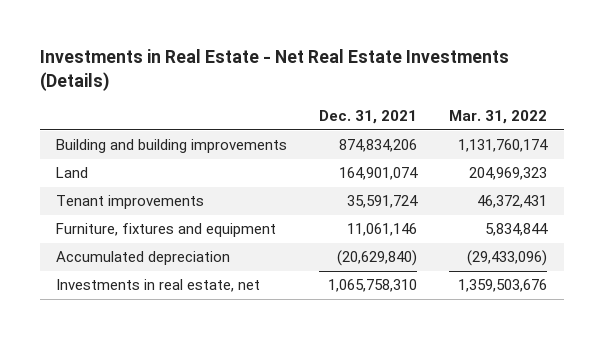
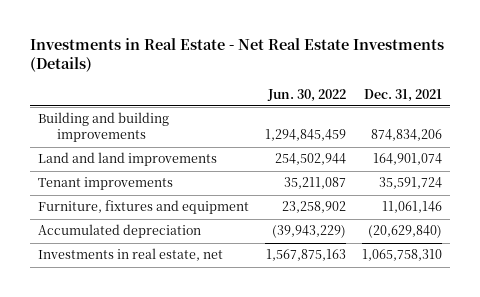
[449,110,548,125] Mar. 31, 2022 -> none
none -> [266,88,346,102] Jun. 30, 2022
[56,167,89,179] Land -> [37,152,217,167] Land and land improvements

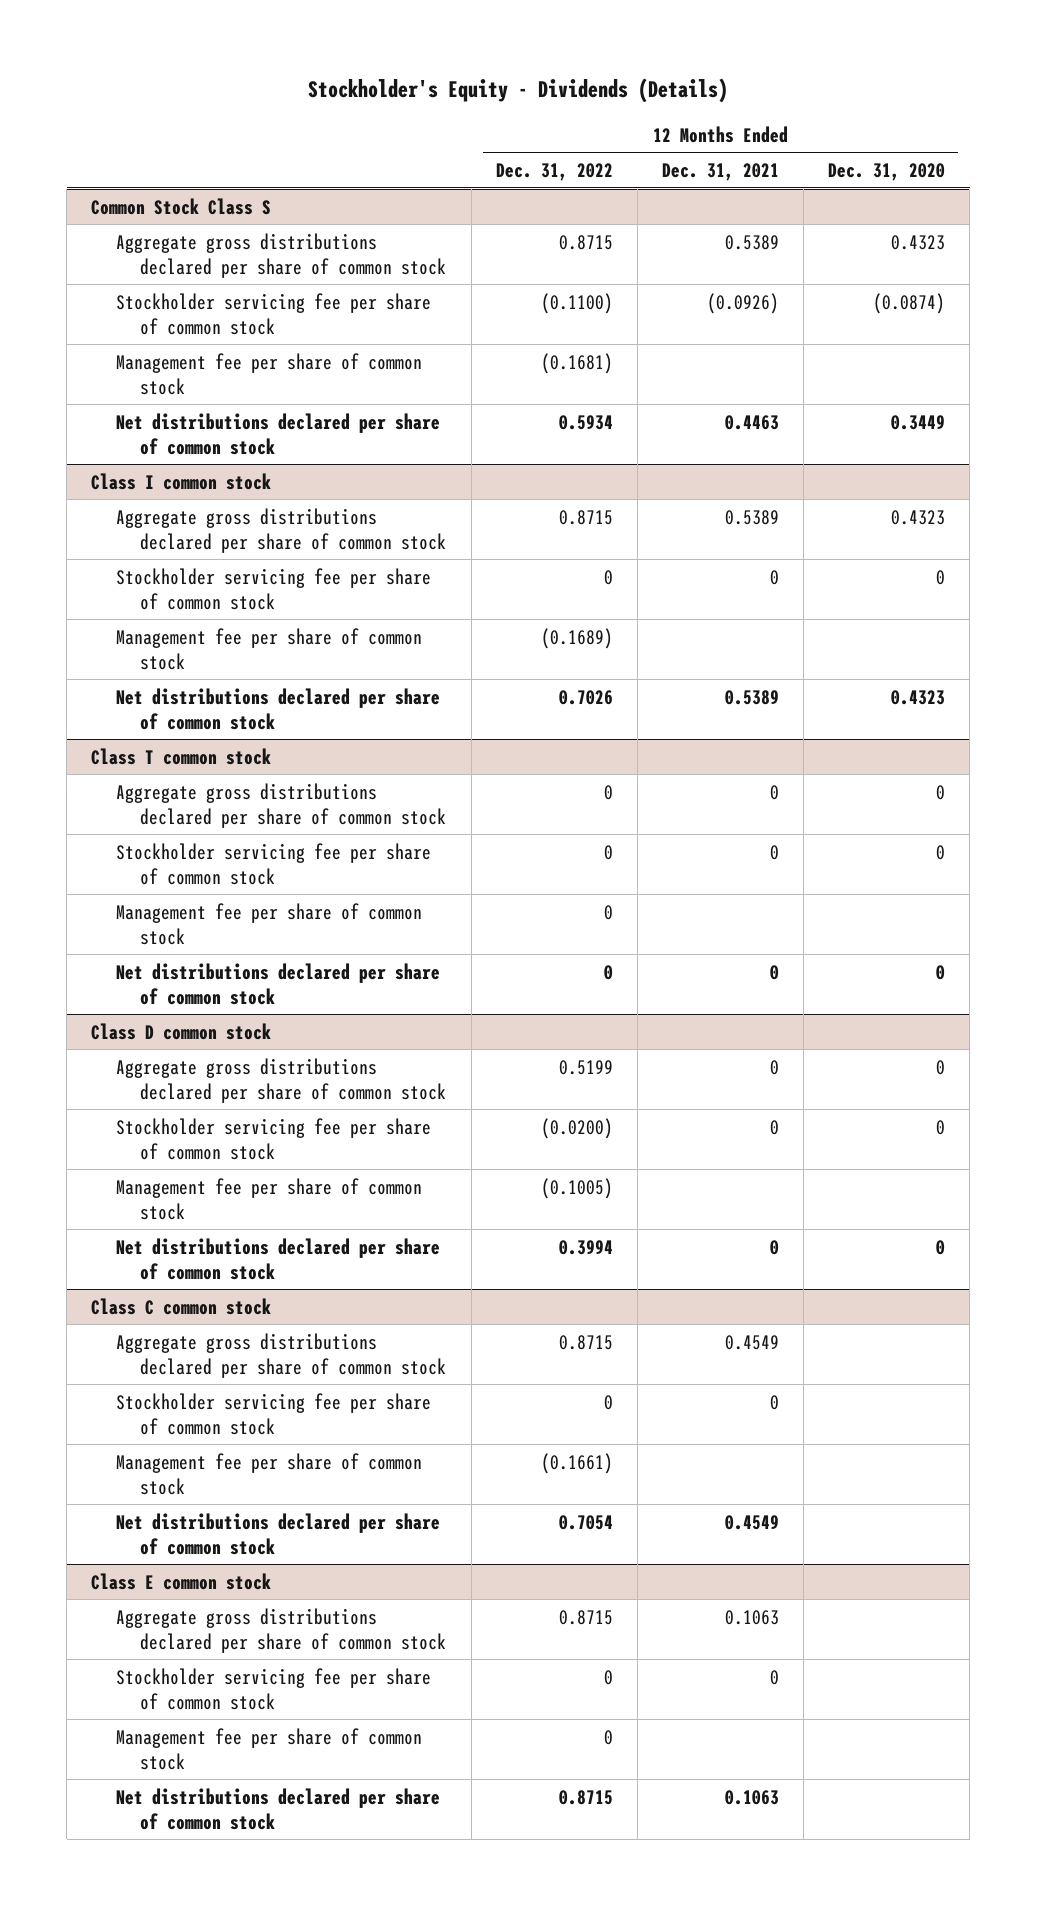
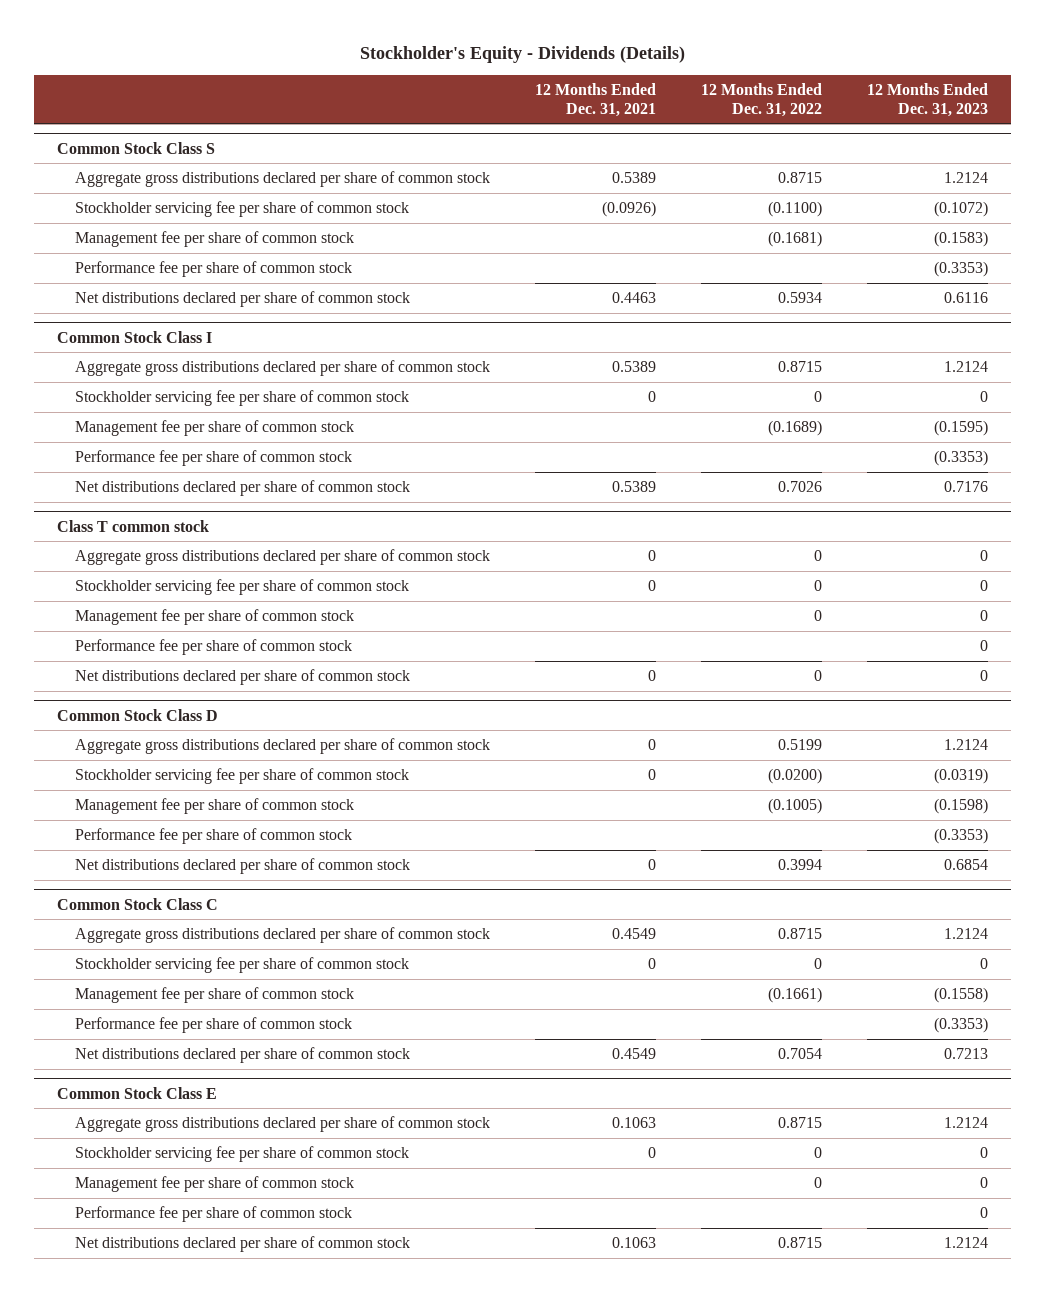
[828,162,946,181] Dec. 31, 2020 -> none
none -> [867,82,989,117] 12 Months Ended Dec. 31, 2023
none -> [75,260,353,277] Performance fee per share of common stock
[91,472,272,490] Class I common stock -> [56,330,212,343] Common Stock Class I
none -> [75,449,353,466] Performance fee per share of common stock
none -> [75,638,353,655] Performance fee per share of common stock
[91,1022,272,1040] Class D common stock -> [56,708,218,721] Common Stock Class D
none -> [75,827,353,844] Performance fee per share of common stock
[91,1297,272,1315] Class C common stock -> [56,897,218,910] Common Stock Class C
none -> [75,1016,353,1033] Performance fee per share of common stock
[91,1572,272,1590] Class E common stock -> [56,1086,217,1099] Common Stock Class E
none -> [75,1205,353,1222] Performance fee per share of common stock

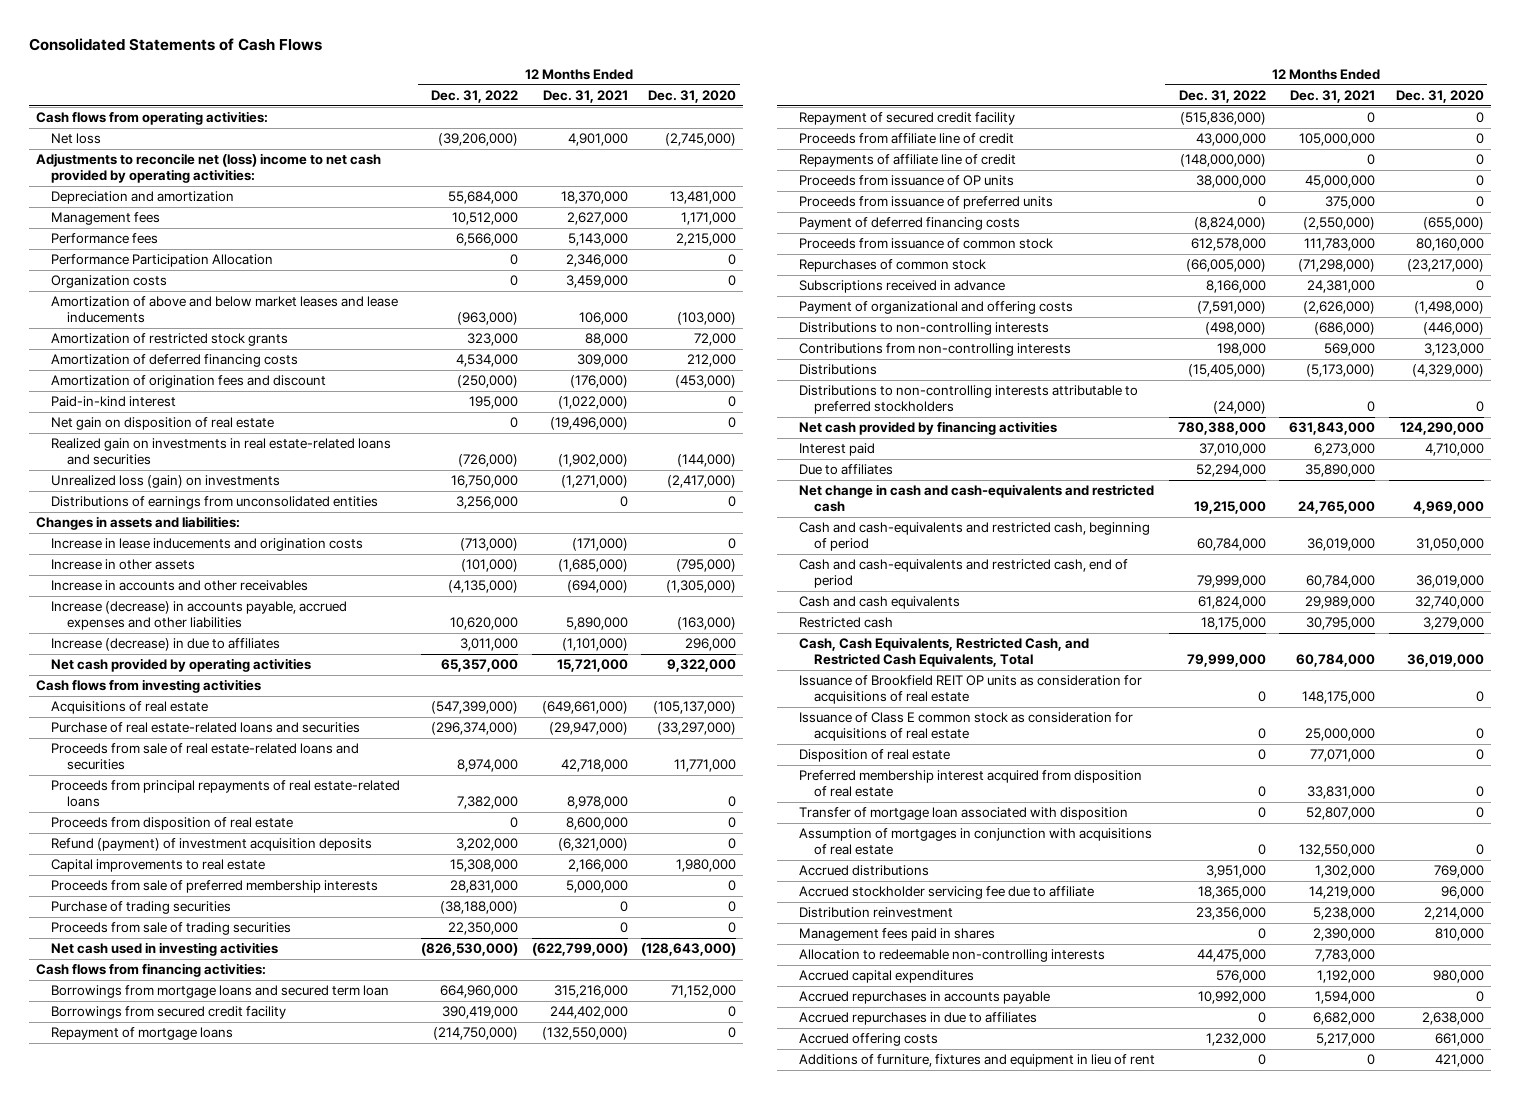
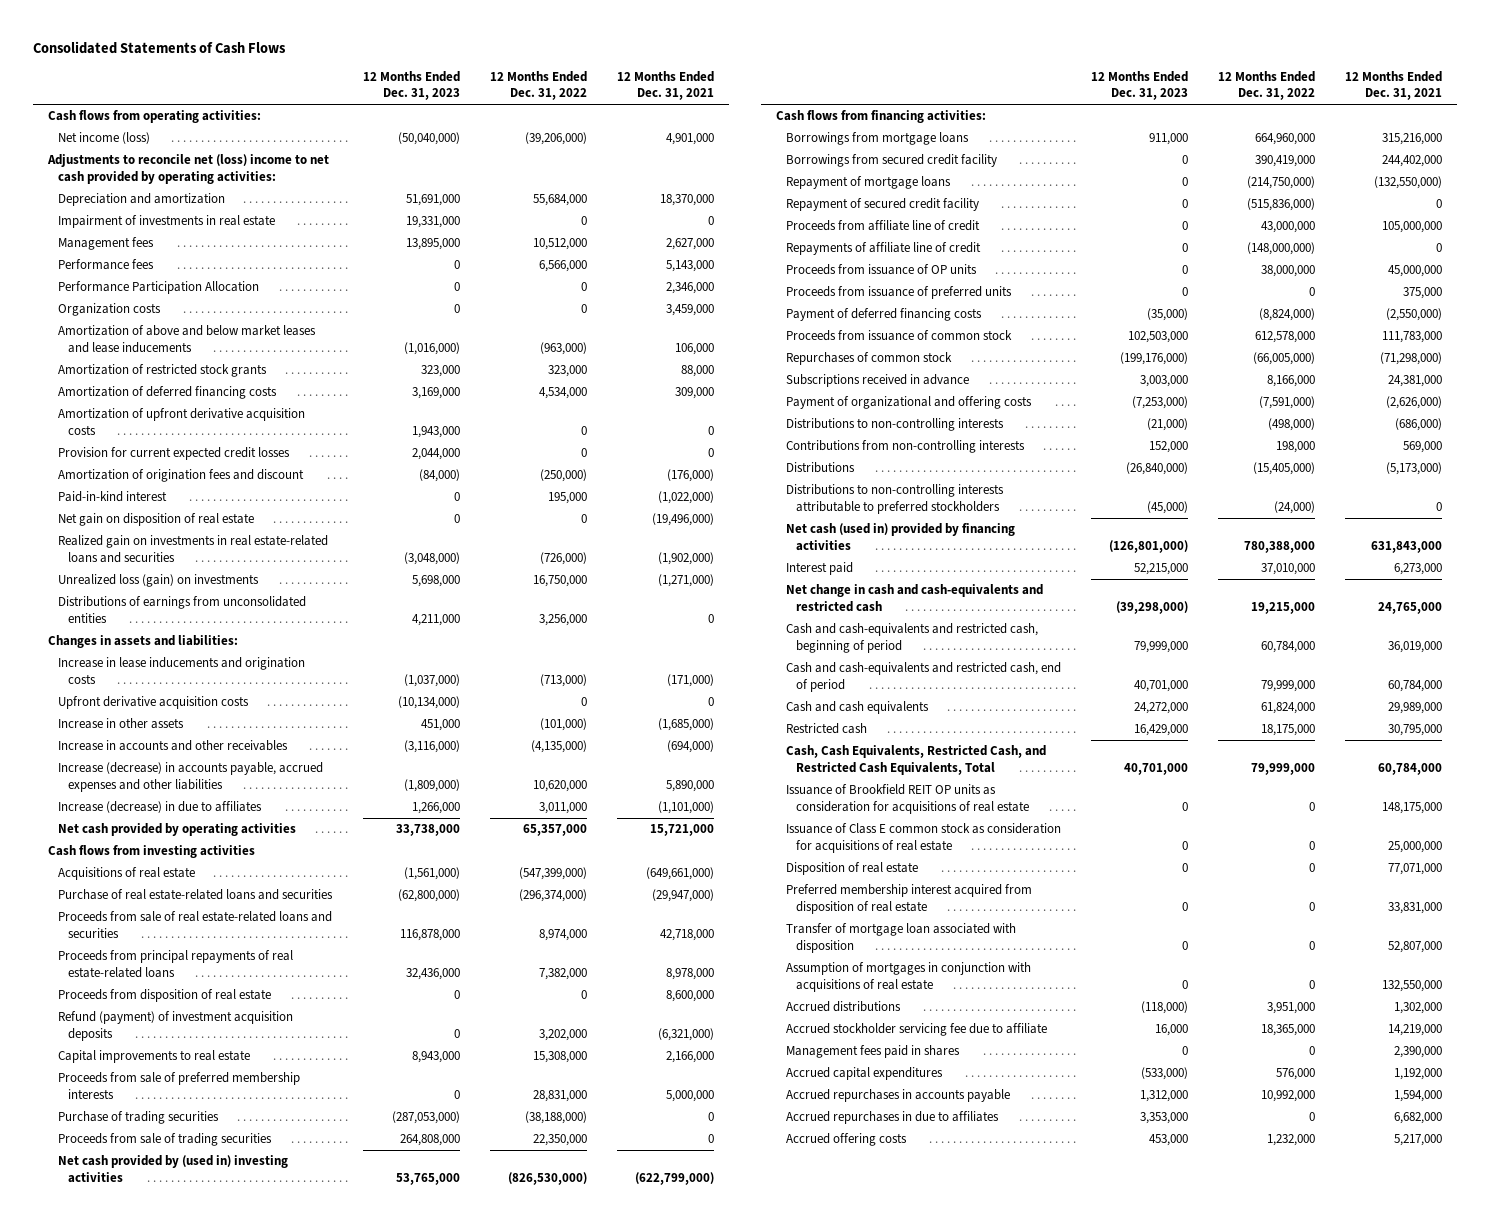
[648,90,737,104] Dec. 31, 2020 -> none
none -> [363,71,461,101] 12 Months Ended Dec. 31, 2023
[51,133,102,145] Net loss -> [58,132,151,145] Net income (loss)
none -> [58,215,276,229] Impairment of investments in real estate
none -> [58,408,306,435] Amortization of upfront derivative acquisition costs
none -> [58,447,291,461] Provision for current expected credit losses
none -> [58,696,250,710] Upfront derivative acquisition costs
[51,942,279,957] Net cash used in investing activities -> [58,1155,289,1183] Net cash provided by (used in) investing activities
[51,985,390,999] Borrowings from mortgage loans and secured term loan -> [786,132,970,146] Borrowings from mortgage loans
[798,421,1057,436] Net cash provided by financing activities -> [786,523,1016,551] Net cash (used in) provided by financing activities
[798,464,893,476] Due to affiliates -> none
[798,907,953,919] Distribution reinvestment -> none
[798,949,1105,963] Allocation to redeemable non-controlling interests -> none
[798,1054,1155,1068] Additions of furniture, fixtures and equipment in lieu of rent -> none

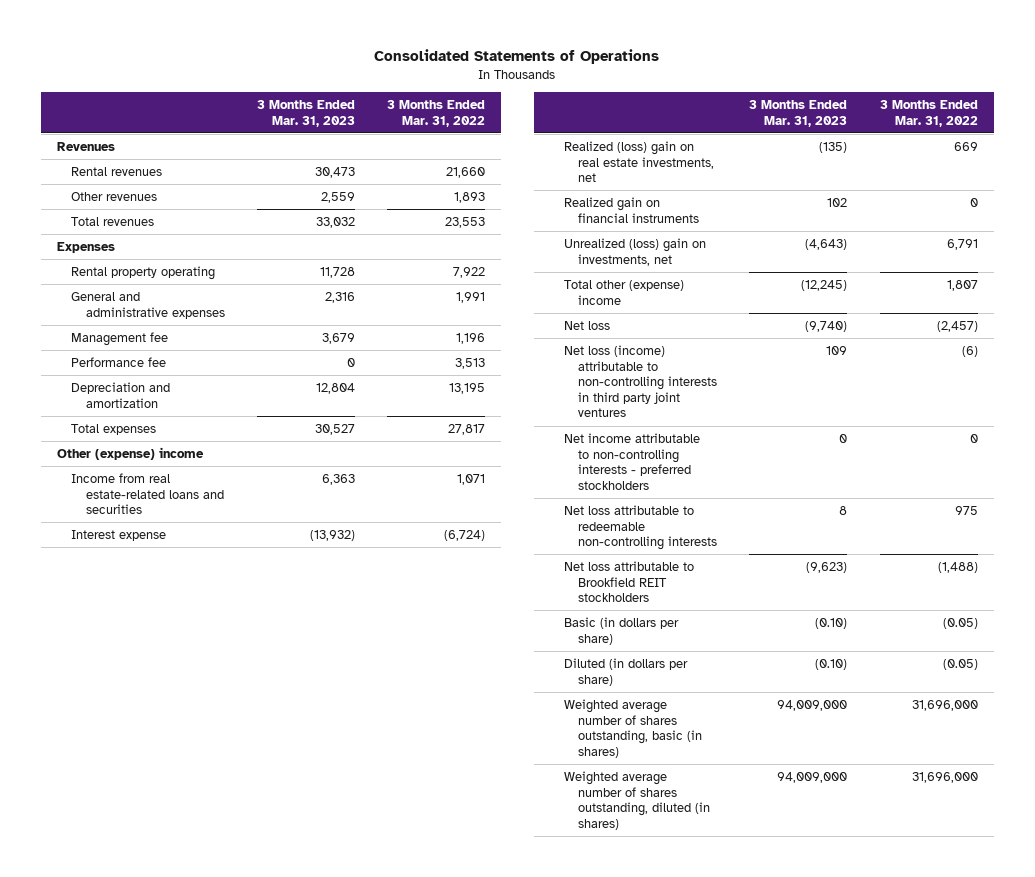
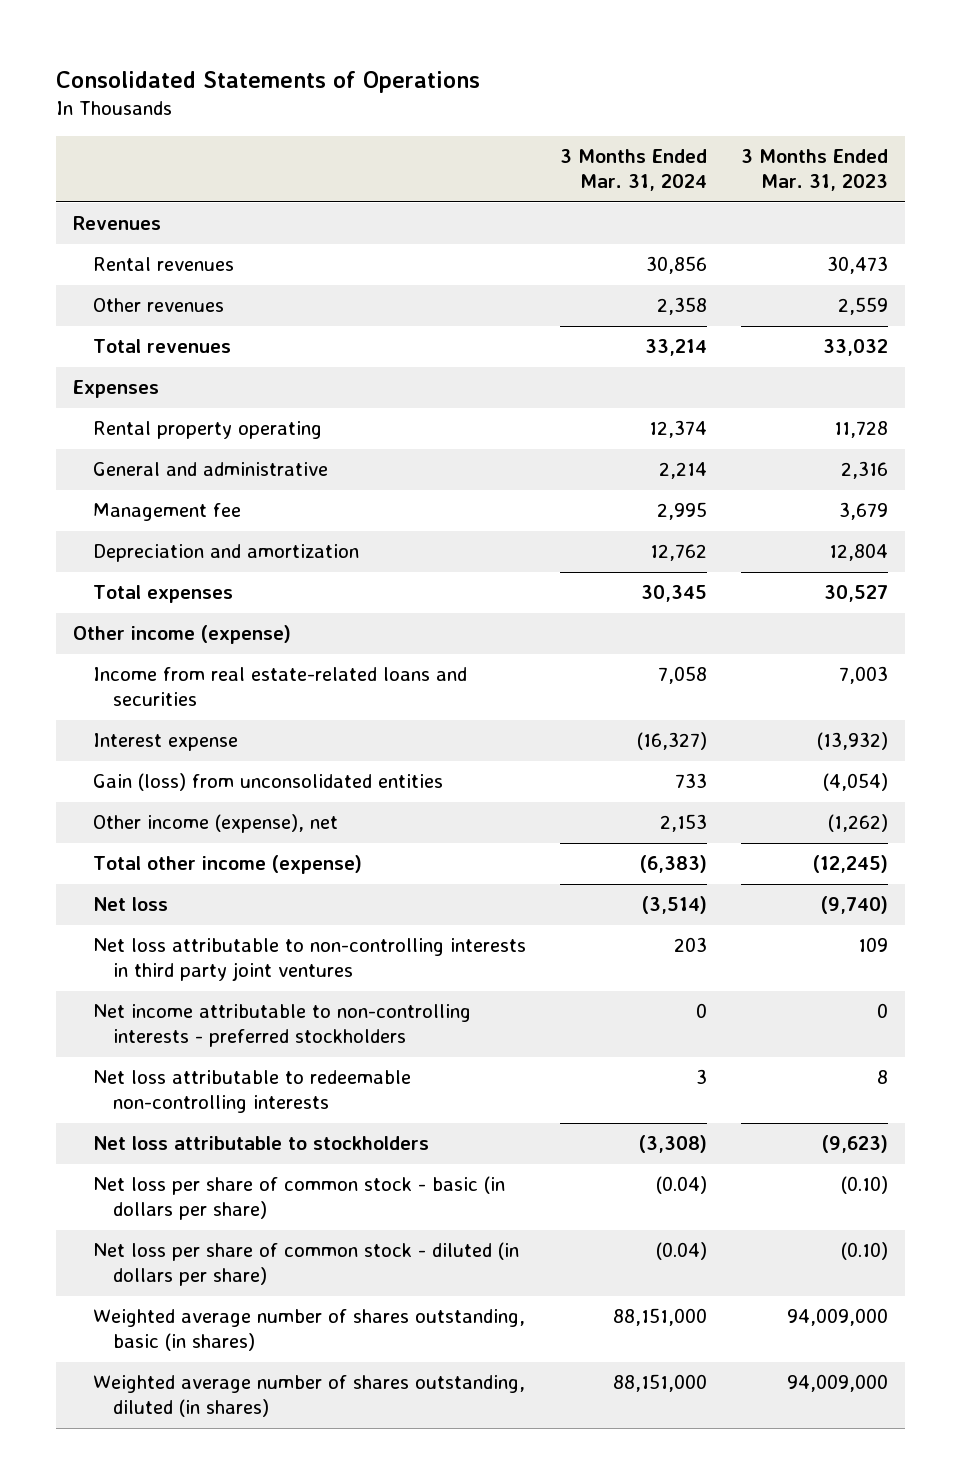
[387,99,486,127] 3 Months Ended Mar. 31, 2022 -> none
none -> [559,149,707,192] 3 Months Ended Mar. 31, 2024
[71,291,225,319] General and administrative expenses -> [92,462,328,477] General and administrative
[71,356,167,367] Performance fee -> none
[57,446,205,460] Other (expense) income -> [72,625,291,645] Other income (expense)
[321,473,355,485] 6,363 -> [838,666,888,685] 7,003
[564,140,715,183] Realized (loss) gain on real estate investments, net -> none
[564,196,700,223] Realized gain on financial instruments -> none
[564,237,707,266] Unrealized (loss) gain on investments, net -> [92,773,443,792] Gain (loss) from unconsolidated entities
[805,238,848,250] (4,643) -> [822,773,888,792] (4,054)
none -> [92,814,338,834] Other income (expense), net
[564,279,685,305] Total other (expense) income -> [92,855,362,875] Total other income (expense)
[564,344,718,418] Net loss (income) attributable to non-controlling interests in third party joint ventures -> [92,938,526,982] Net loss attributable to non-controlling interests in third party joint ventures
[564,560,695,603] Net loss attributable to Brookfield REIT stockholders -> [92,1136,429,1151] Net loss attributable to stockholders
[564,616,680,645] Basic (in dollars per share) -> [92,1176,505,1221] Net loss per share of common stock - basic (in dollars per share)
[564,657,689,686] Diluted (in dollars per share) -> [92,1242,519,1287] Net loss per share of common stock - diluted (in dollars per share)

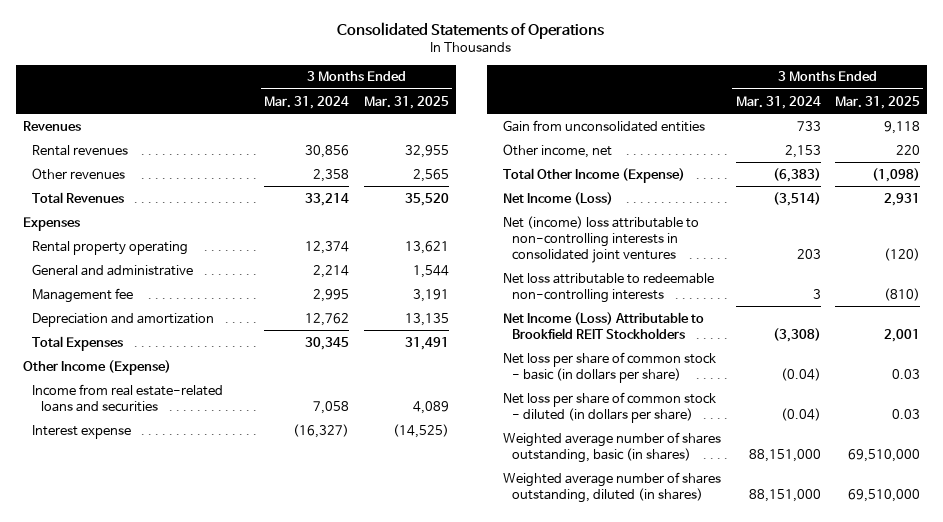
[740,149,888,192] 3 Months Ended Mar. 31, 2023 -> none
none -> [363,95,449,109] Mar. 31, 2025
[92,339,231,354] Total revenues -> [32,191,125,203] Total Revenues
[92,585,233,604] Total expenses -> [32,335,124,351] Total Expenses
[72,625,291,645] Other income (expense) -> [23,359,172,375] Other Income (Expense)
[92,1004,471,1048] Net income attributable to non-controlling interests - preferred stockholders -> none
[92,773,443,792] Gain (loss) from unconsolidated entities -> [503,119,706,132] Gain from unconsolidated entities
[92,814,338,834] Other income (expense), net -> [503,143,613,158] Other income, net
[92,855,362,875] Total other income (expense) -> [503,167,686,183] Total Other Income (Expense)
[92,897,168,912] Net loss -> [503,191,614,205] Net Income (Loss)
[92,938,526,982] Net loss attributable to non-controlling interests in third party joint ventures -> [503,215,700,263] Net (income) loss attributable to non-controlling interests in consolidated joint ventures
[92,1136,429,1151] Net loss attributable to stockholders -> [503,311,705,339] Net Income (Loss) Attributable to Brookfield REIT Stockholders

